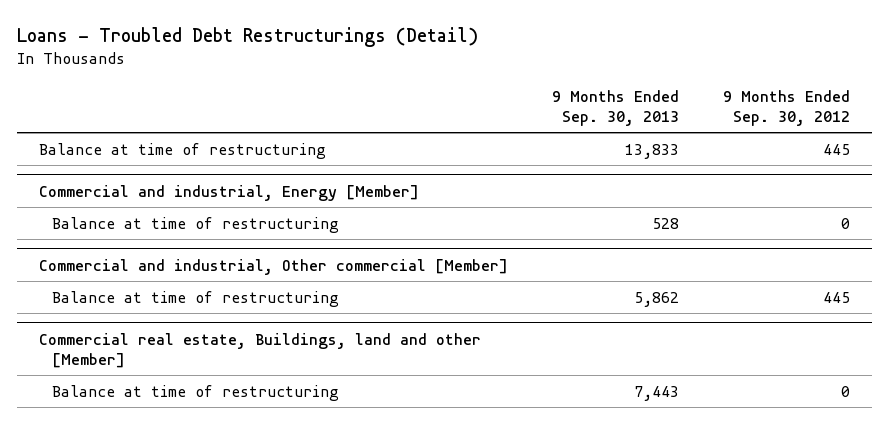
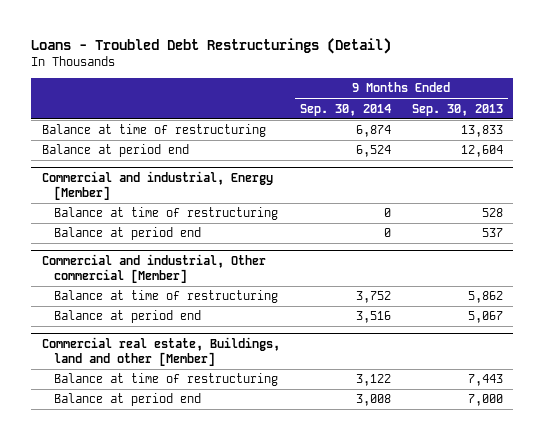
[723,89,851,126] 9 Months Ended Sep. 30, 2012 -> none
none -> [300,103,392,116] Sep. 30, 2014
none -> [41,144,189,158] Balance at period end
none -> [54,227,202,241] Balance at period end
none -> [54,310,202,324] Balance at period end
none -> [54,393,202,407] Balance at period end

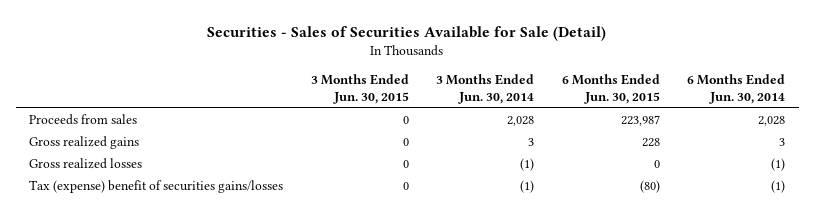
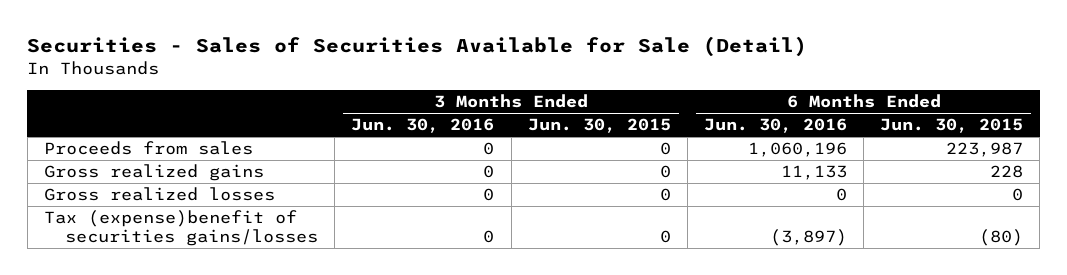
[436,74,535,104] 3 Months Ended Jun. 30, 2014 -> none
[687,74,786,104] 6 Months Ended Jun. 30, 2014 -> none
none -> [351,118,495,134] Jun. 30, 2016
none -> [703,118,847,134] Jun. 30, 2016
[29,179,284,193] Tax (expense) benefit of securities gains/losses -> [43,210,319,247] Tax (expense)benefit of securities gains/losses

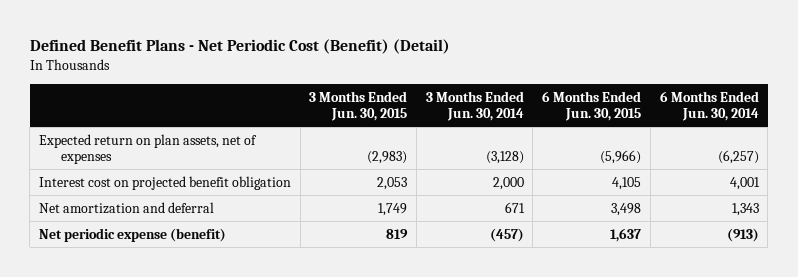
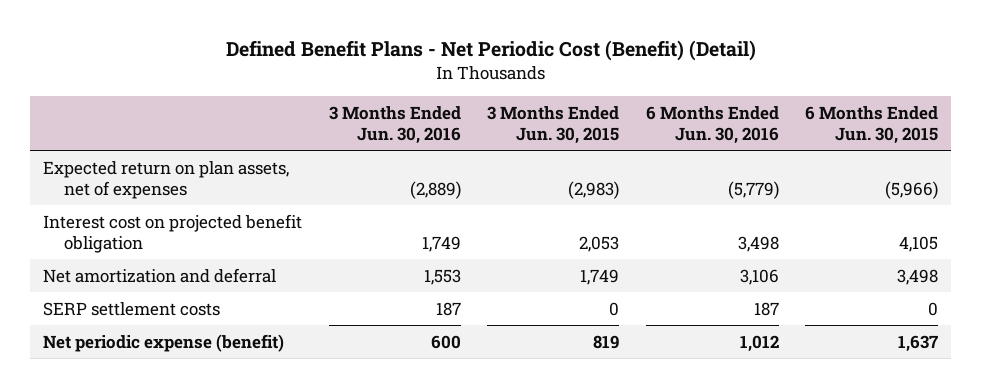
[425,90,524,121] 3 Months Ended Jun. 30, 2014 -> none
[659,90,759,121] 6 Months Ended Jun. 30, 2014 -> none
none -> [328,105,461,144] 3 Months Ended Jun. 30, 2016
none -> [645,105,779,144] 6 Months Ended Jun. 30, 2016
none -> [43,301,221,316] SERP settlement costs

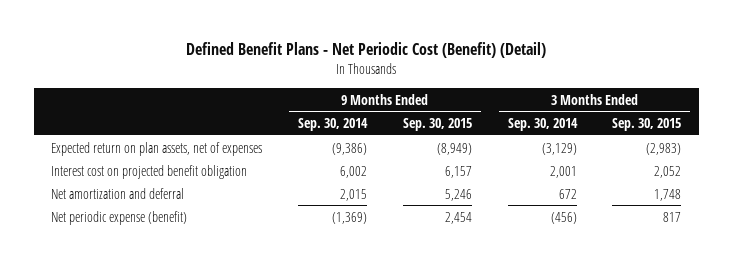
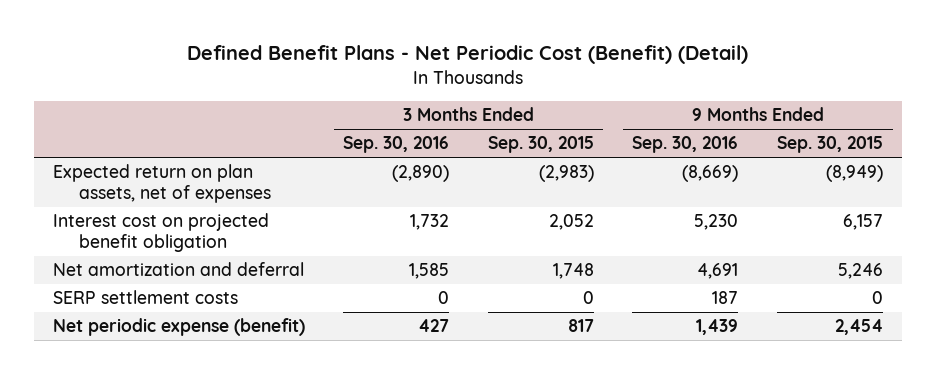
[298,118,369,132] Sep. 30, 2014 -> none
[507,118,578,132] Sep. 30, 2014 -> none
none -> [343,136,450,154] Sep. 30, 2016
none -> [632,136,739,154] Sep. 30, 2016
none -> [52,290,238,305] SERP settlement costs

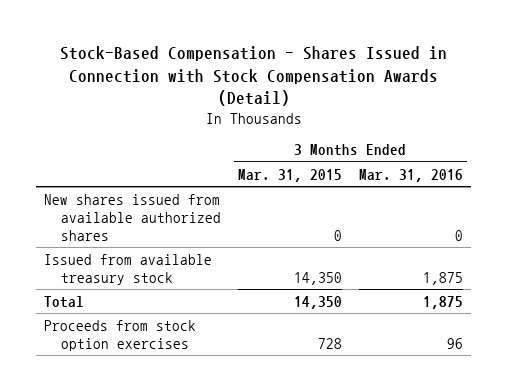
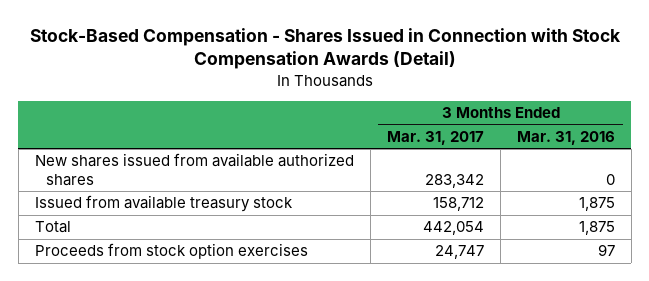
[237,168,342,182] Mar. 31, 2015 -> none
none -> [386,131,484,146] Mar. 31, 2017
[446,337,463,349] 96 -> [597,244,615,257] 97

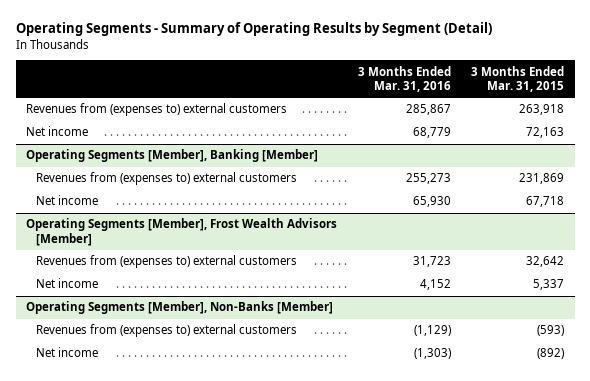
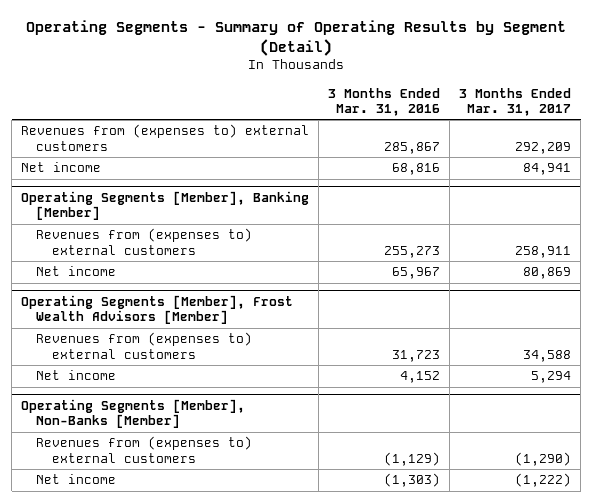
[471,65,565,92] 3 Months Ended Mar. 31, 2015 -> none
none -> [459,87,572,116] 3 Months Ended Mar. 31, 2017
[412,127,451,139] 68,779 -> [392,163,441,176] 68,816
[412,196,451,208] 65,930 -> [392,267,441,280] 65,967

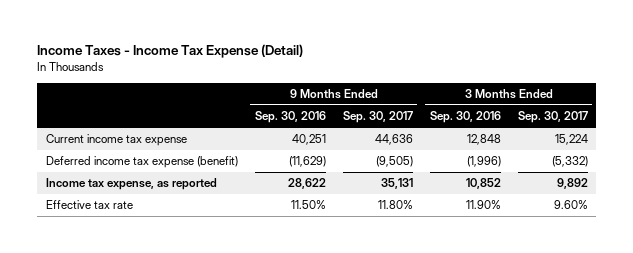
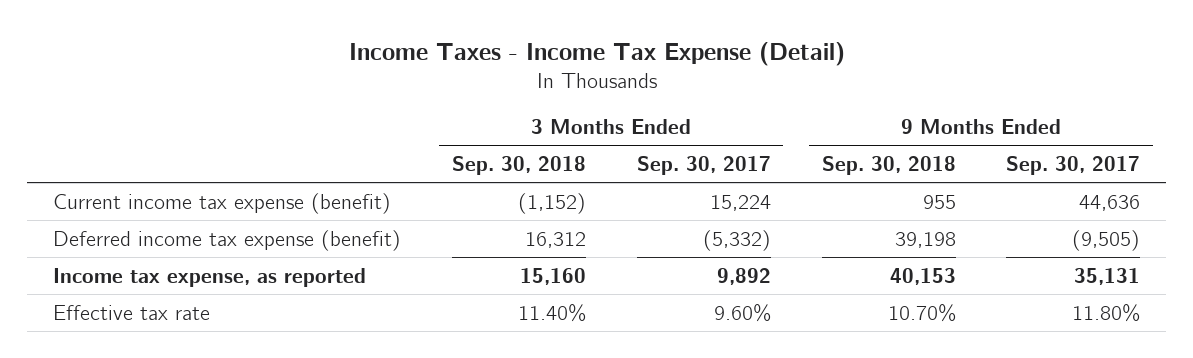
[254,111,326,124] Sep. 30, 2016 -> none
[429,111,501,124] Sep. 30, 2016 -> none
none -> [451,155,586,175] Sep. 30, 2018
none -> [821,155,956,175] Sep. 30, 2018
[45,134,187,147] Current income tax expense -> [52,192,391,214] Current income tax expense (benefit)

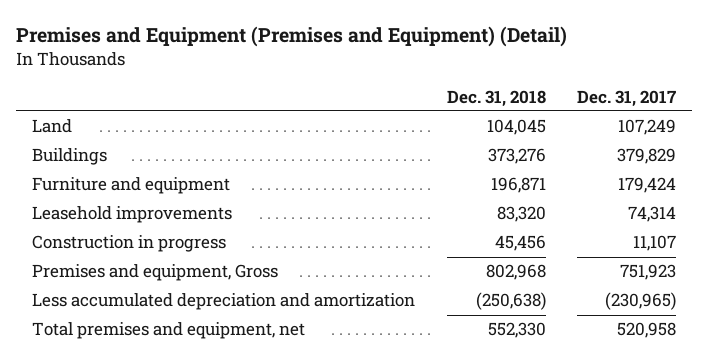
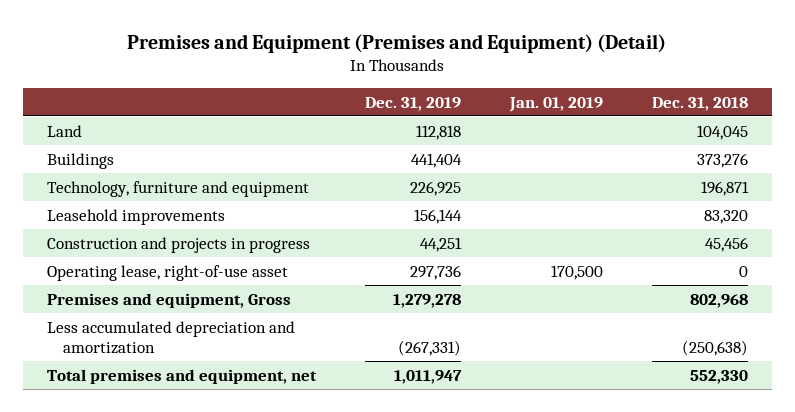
[577,89,677,107] Dec. 31, 2017 -> none
none -> [364,96,461,111] Dec. 31, 2019
none -> [508,96,603,112] Jan. 01, 2019
[31,177,230,195] Furniture and equipment -> [47,180,310,197] Technology, furniture and equipment
[31,235,226,253] Construction in progress -> [47,236,311,253] Construction and projects in progress
none -> [47,264,289,281] Operating lease, right-of-use asset

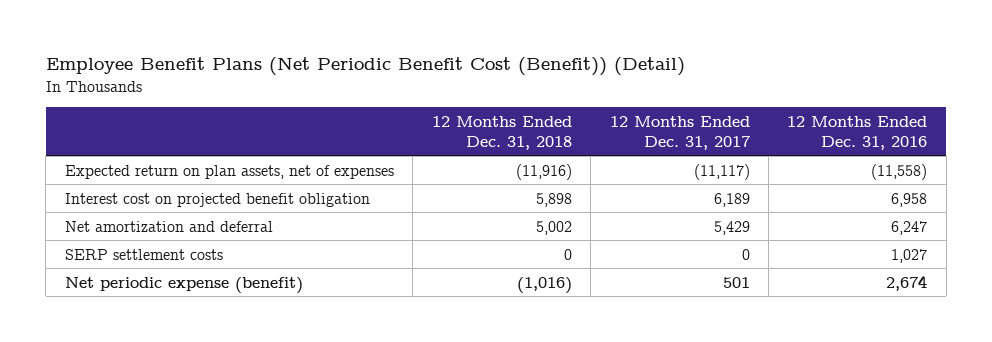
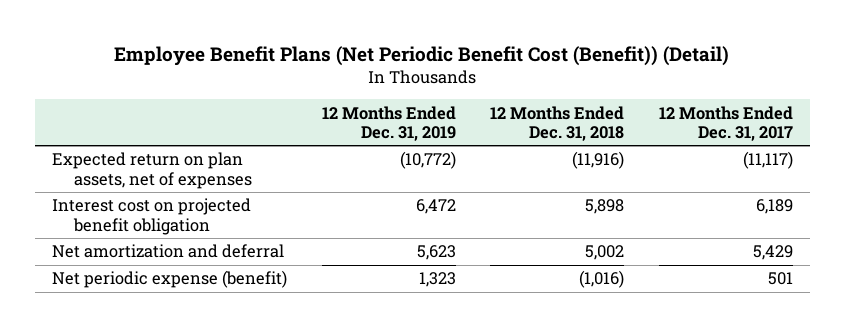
[787,115,928,150] 12 Months Ended Dec. 31, 2016 -> none
none -> [321,105,456,141] 12 Months Ended Dec. 31, 2019
[64,248,223,260] SERP settlement costs -> none

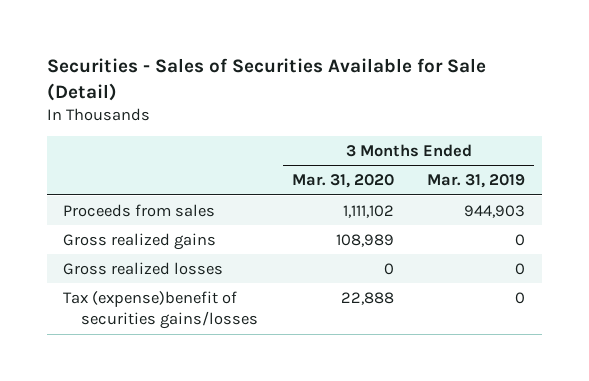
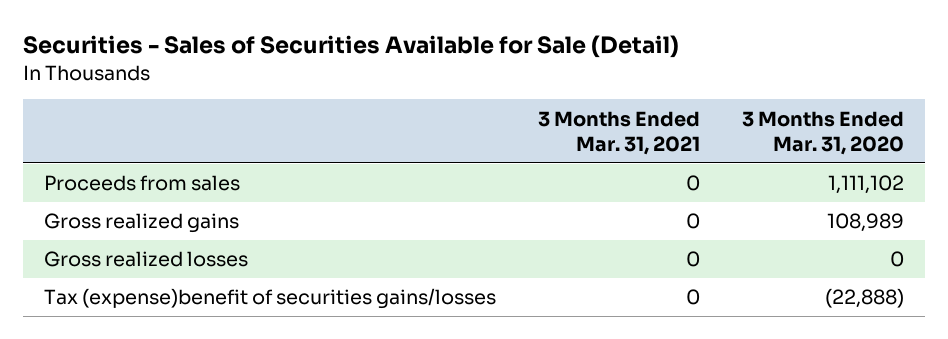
[427,174,526,189] Mar. 31, 2019 -> none
none -> [537,110,700,155] 3 Months Ended Mar. 31, 2021
[340,291,394,305] 22,888 -> [824,288,904,309] (22,888)

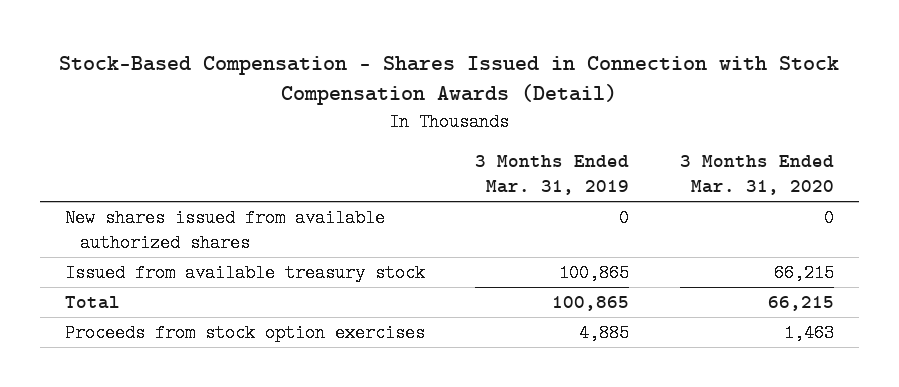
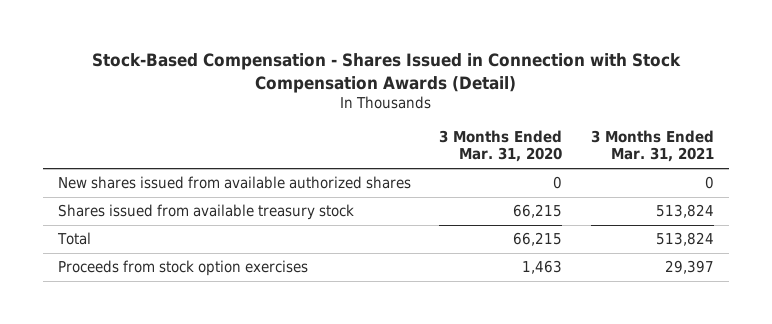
[475,155,630,195] 3 Months Ended Mar. 31, 2019 -> none
none -> [591,130,715,163] 3 Months Ended Mar. 31, 2021
[65,264,426,283] Issued from available treasury stock -> [57,204,354,221] Shares issued from available treasury stock

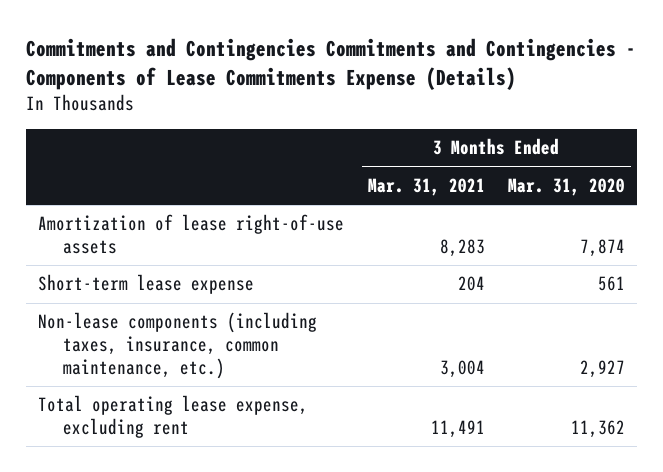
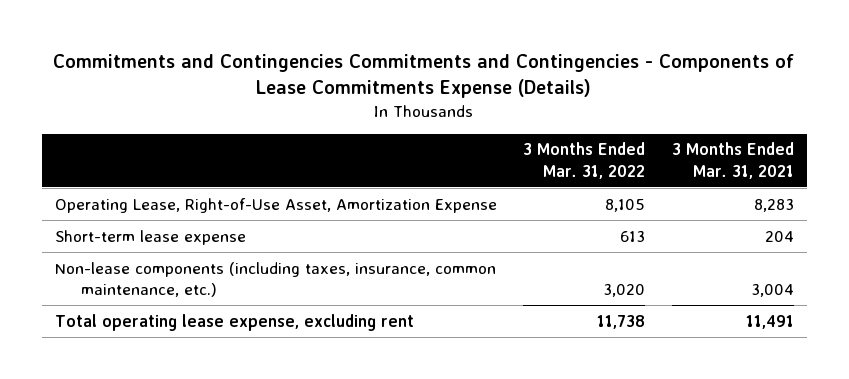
[508,178,626,197] Mar. 31, 2020 -> none
none -> [523,142,646,179] 3 Months Ended Mar. 31, 2022
[38,214,345,255] Amortization of lease right-of-use assets -> [54,197,497,213] Operating Lease, Right-of-Use Asset, Amortization Expense

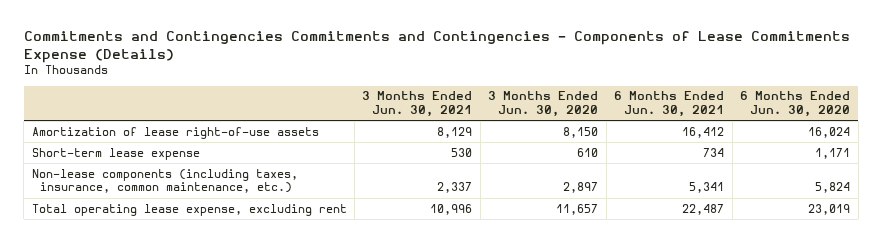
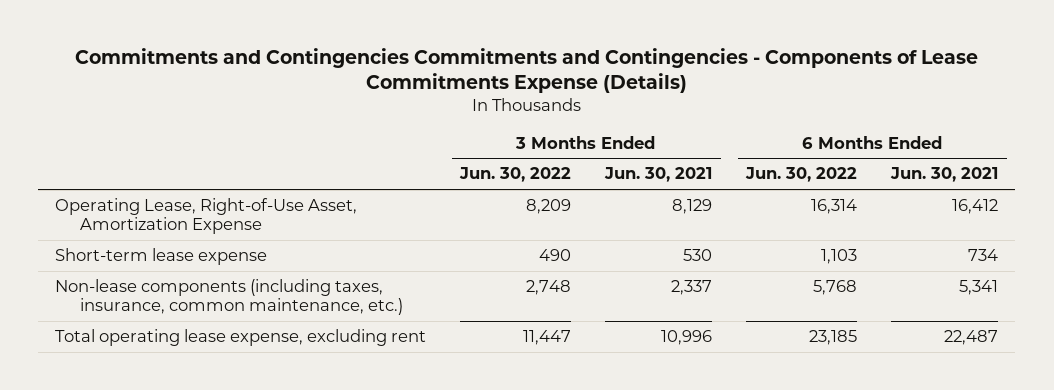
[488,91,599,117] 3 Months Ended Jun. 30, 2020 -> none
[740,91,851,117] 6 Months Ended Jun. 30, 2020 -> none
none -> [459,167,572,183] Jun. 30, 2022
none -> [745,167,858,183] Jun. 30, 2022
[31,126,319,139] Amortization of lease right-of-use assets -> [55,198,358,235] Operating Lease, Right-of-Use Asset, Amortization Expense

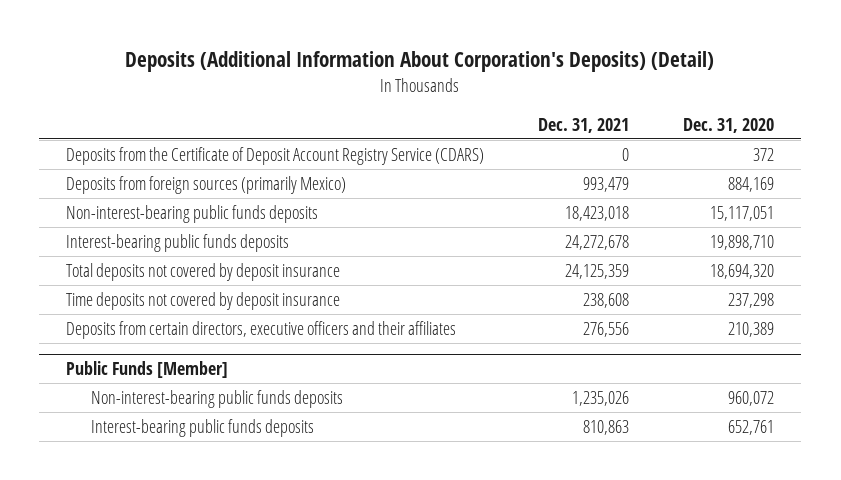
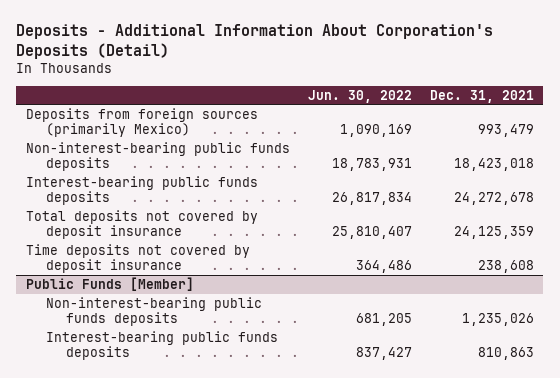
[125,51,715,73] Deposits (Additional Information About Corporation's Deposits) (Detail) -> [16,24,494,59] Deposits - Additional Information About Corporation's Deposits (Detail)
[683,117,775,133] Dec. 31, 2020 -> none
none -> [307,89,412,103] Jun. 30, 2022
[66,146,485,165] Deposits from the Certificate of Deposit Account Registry Service (CDARS) -> none
[66,320,457,339] Deposits from certain directors, executive officers and their affiliates -> none

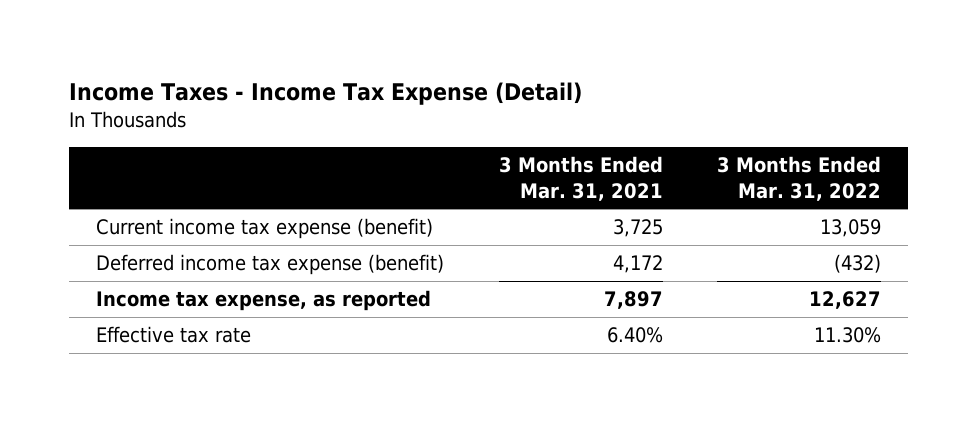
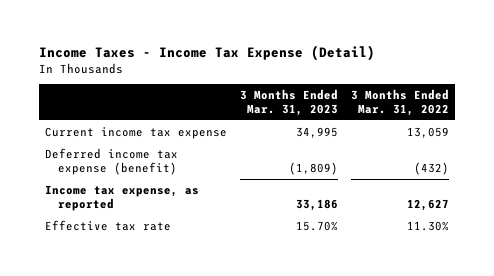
[498,155,663,201] 3 Months Ended Mar. 31, 2021 -> none
none -> [240,88,339,116] 3 Months Ended Mar. 31, 2023
[96,218,434,240] Current income tax expense (benefit) -> [45,126,228,139] Current income tax expense

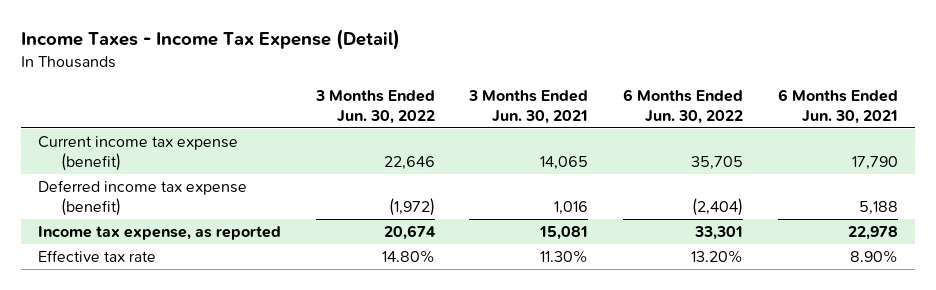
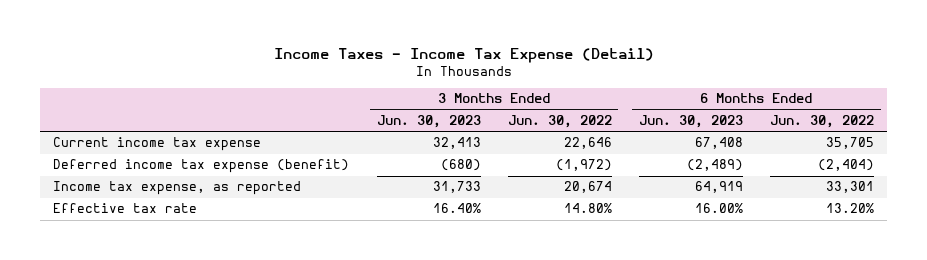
[468,89,589,124] 3 Months Ended Jun. 30, 2021 -> none
[777,88,898,124] 6 Months Ended Jun. 30, 2021 -> none
none -> [376,115,481,129] Jun. 30, 2023
none -> [638,115,743,129] Jun. 30, 2023
[37,135,238,172] Current income tax expense (benefit) -> [53,137,262,152] Current income tax expense

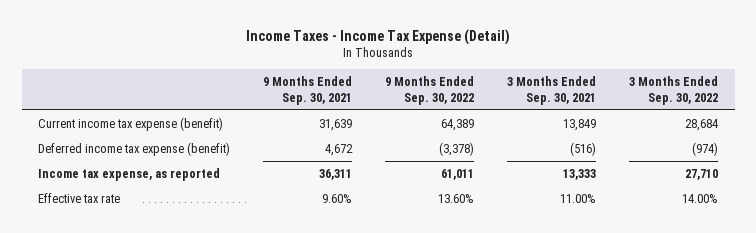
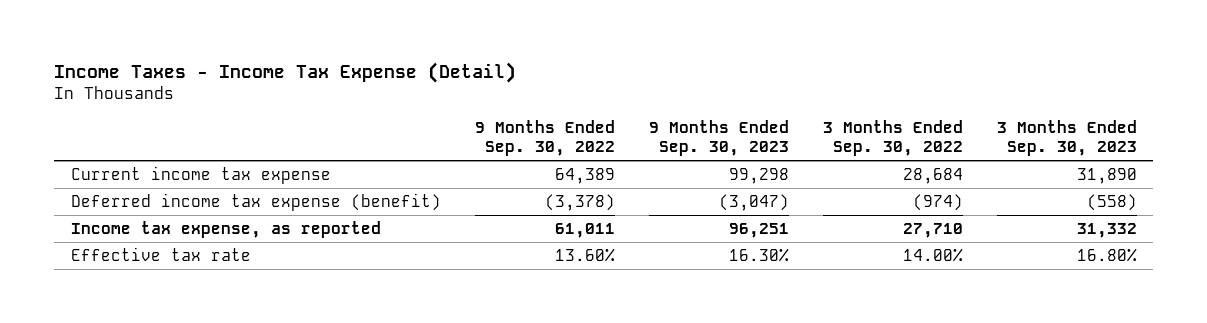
[263,76,353,105] 9 Months Ended Sep. 30, 2021 -> none
[507,76,597,105] 3 Months Ended Sep. 30, 2021 -> none
none -> [648,120,789,157] 9 Months Ended Sep. 30, 2023
none -> [996,120,1137,157] 3 Months Ended Sep. 30, 2023
[38,116,224,131] Current income tax expense (benefit) -> [70,166,331,185] Current income tax expense

